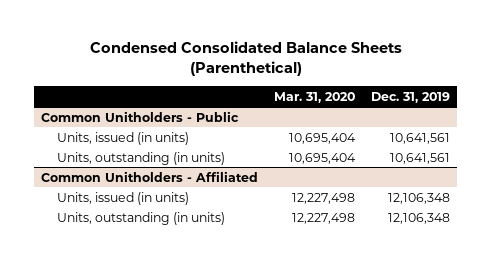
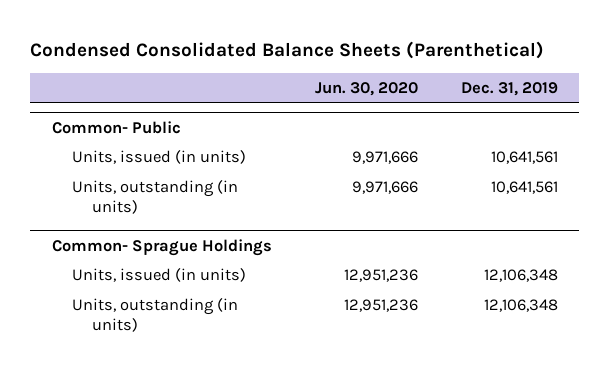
[274,91,356,103] Mar. 31, 2020 -> none
none -> [314,81,418,96] Jun. 30, 2020
[41,110,240,122] Common Unitholders - Public -> [51,120,181,134] Common- Public
[41,170,259,182] Common Unitholders - Affiliated -> [51,238,272,256] Common- Sprague Holdings

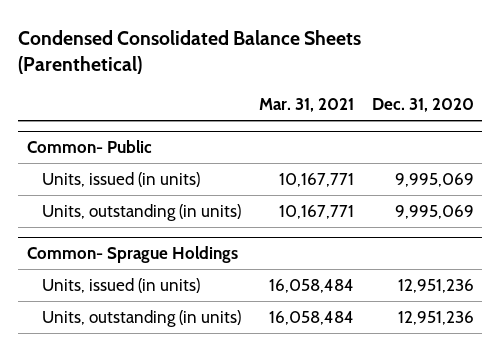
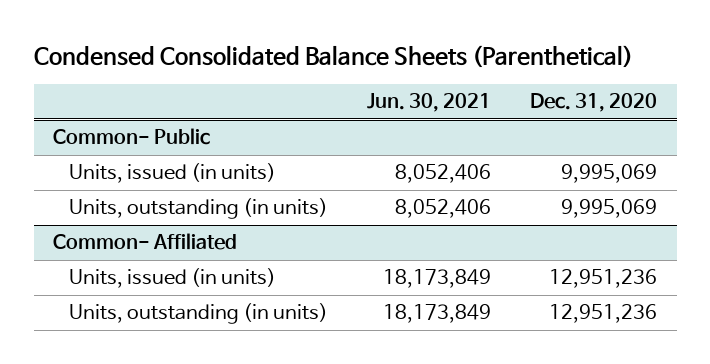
[258,97,354,112] Mar. 31, 2021 -> none
none -> [367,93,492,113] Jun. 30, 2021
[27,246,239,264] Common- Sprague Holdings -> [53,233,238,251] Common- Affiliated

